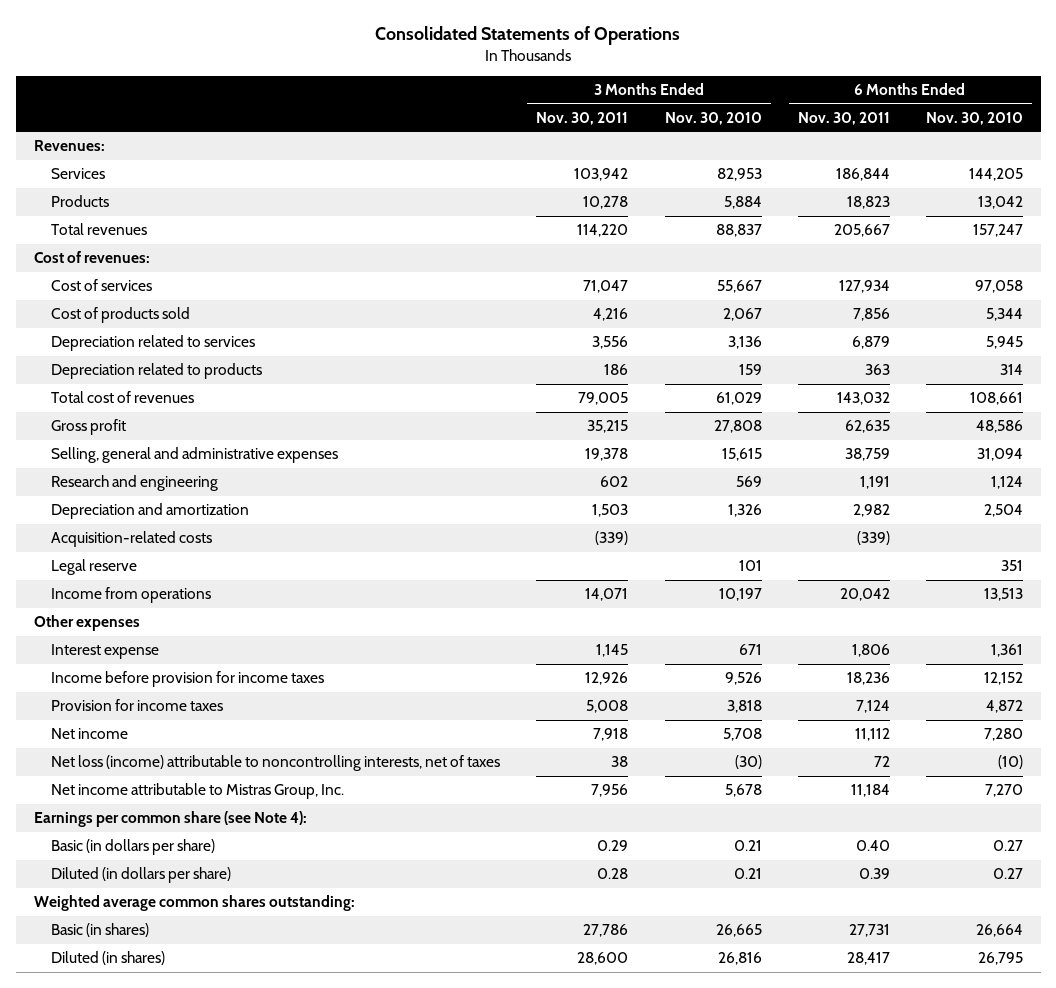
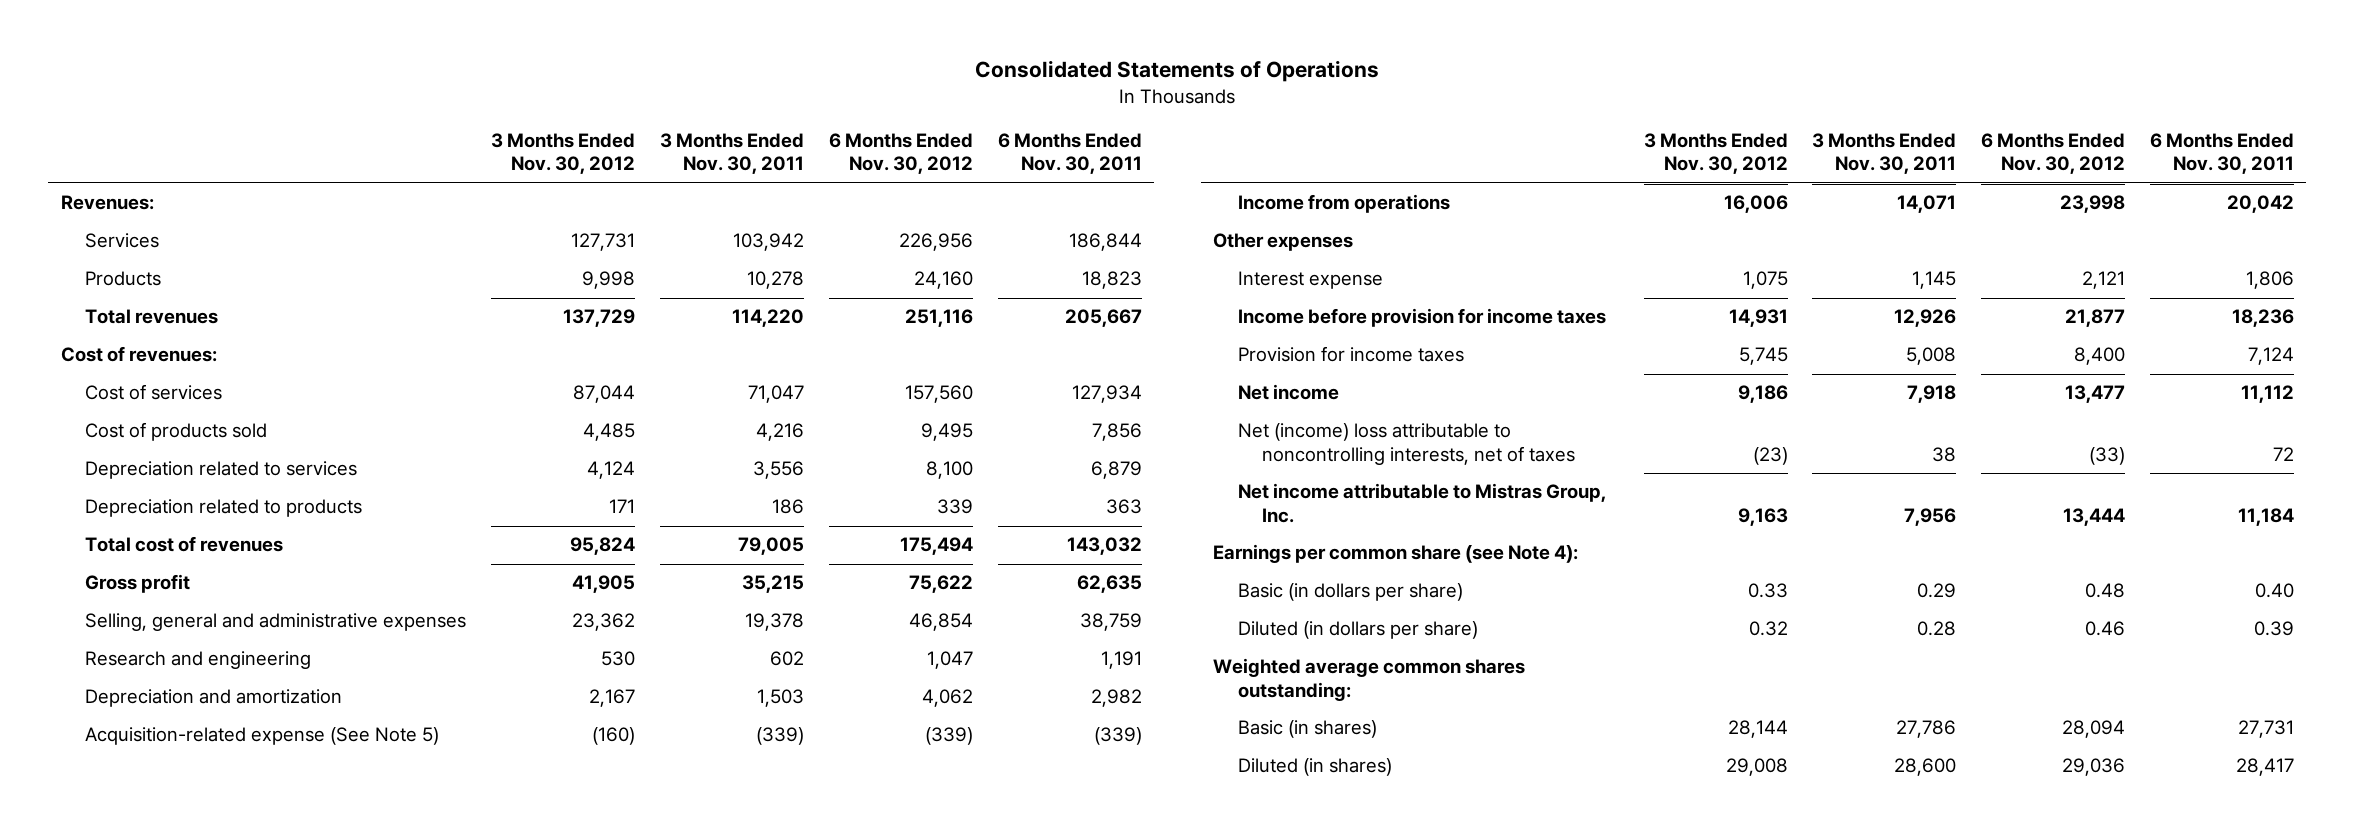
[664,112,762,126] Nov. 30, 2010 -> none
[925,112,1023,126] Nov. 30, 2010 -> none
none -> [491,133,636,175] 3 Months Ended Nov. 30, 2012
none -> [828,133,973,175] 6 Months Ended Nov. 30, 2012
[51,559,138,576] Legal reserve -> none
[51,531,213,548] Acquisition-related costs -> [85,727,440,746] Acquisition-related expense (See Note 5)
[51,755,501,772] Net loss (income) attributable to noncontrolling interests, net of taxes -> [1237,423,1576,465] Net (income) loss attributable to noncontrolling interests, net of taxes

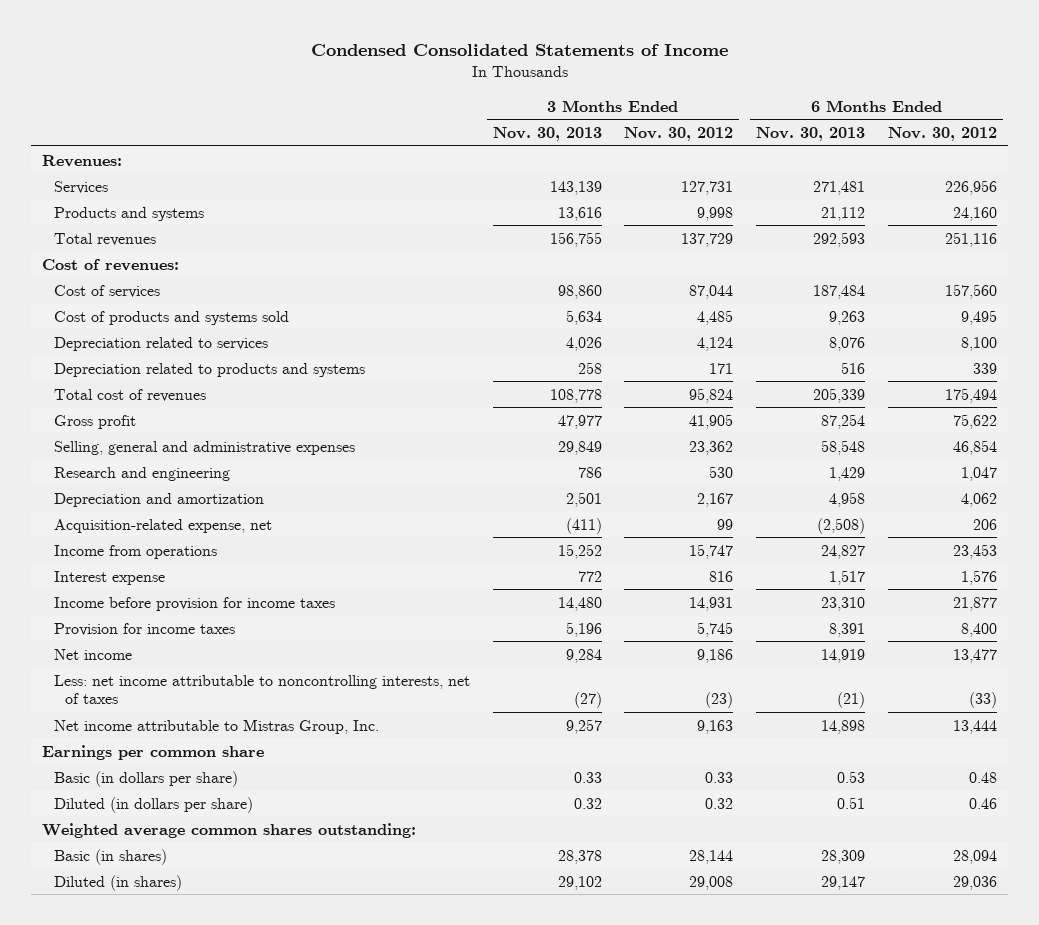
[975,60,1380,83] Consolidated Statements of Operations -> [310,43,728,56] Condensed Consolidated Statements of Income
[659,133,804,175] 3 Months Ended Nov. 30, 2011 -> none
[997,133,1142,175] 6 Months Ended Nov. 30, 2011 -> none
none -> [492,127,602,142] Nov. 30, 2013
none -> [756,127,866,142] Nov. 30, 2013
[85,271,162,287] Products -> [53,206,204,221] Products and systems
[85,422,268,442] Cost of products sold -> [53,310,289,325] Cost of products and systems sold
[85,499,363,518] Depreciation related to products -> [53,362,365,377] Depreciation related to products and systems
[1213,233,1354,252] Other expenses -> none
[85,727,440,746] Acquisition-related expense (See Note 5) -> [53,518,272,533] Acquisition-related expense, net
[592,727,636,746] (160) -> [717,518,734,530] 99
[924,727,973,746] (339) -> [972,518,997,530] 206
[1723,195,1788,214] 16,006 -> [689,543,734,559] 15,747
[2060,195,2126,214] 23,998 -> [952,543,997,559] 23,453
[1742,271,1788,290] 1,075 -> [709,570,734,582] 816
[2082,271,2126,290] 2,121 -> [960,569,997,585] 1,576
[1237,423,1576,465] Net (income) loss attributable to noncontrolling interests, net of taxes -> [53,674,470,705] Less: net income attributable to noncontrolling interests, net of taxes
[1213,544,1579,564] Earnings per common share (see Note 4): -> [42,744,265,760] Earnings per common share

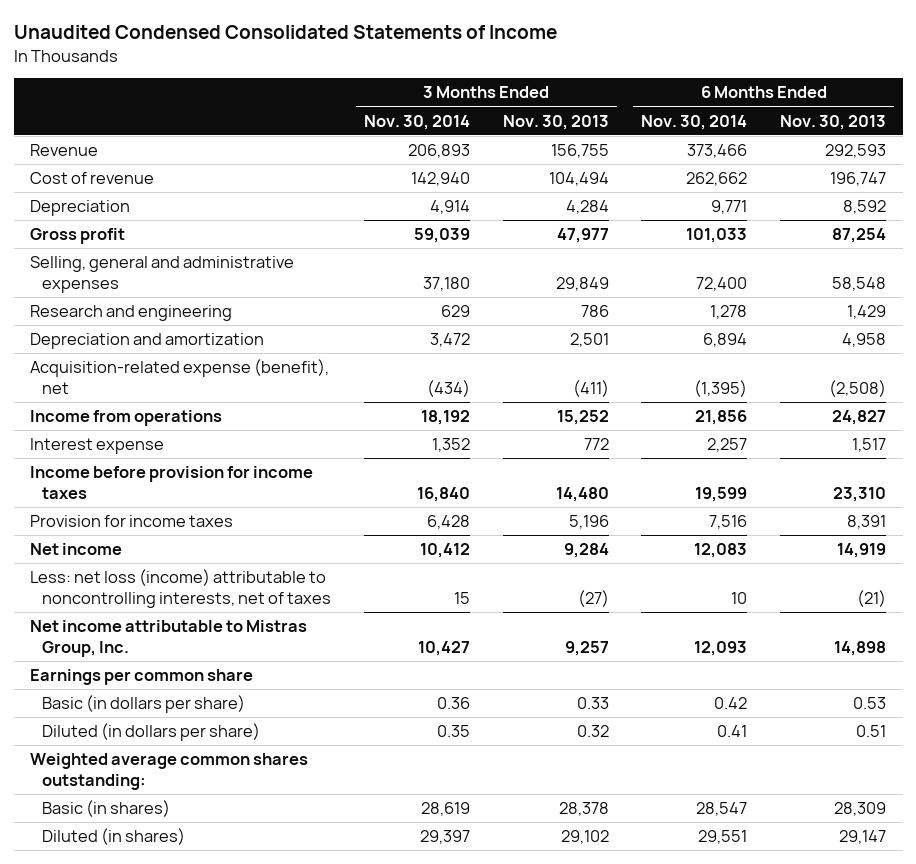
[310,43,728,56] Condensed Consolidated Statements of Income -> [13,25,557,40] Unaudited Condensed Consolidated Statements of Income
[624,127,734,142] Nov. 30, 2012 -> none
[887,127,997,142] Nov. 30, 2012 -> none
none -> [363,114,470,130] Nov. 30, 2014
none -> [641,114,748,130] Nov. 30, 2014
[42,154,123,167] Revenues: -> none
[53,180,108,194] Services -> none
[53,206,204,221] Products and systems -> none
[42,258,180,271] Cost of revenues: -> none
[53,284,160,298] Cost of services -> none
[53,310,289,325] Cost of products and systems sold -> none
[53,336,268,351] Depreciation related to services -> none
[53,362,365,377] Depreciation related to products and systems -> none
[53,232,156,246] Total revenues -> [29,144,98,157] Revenue
[53,388,206,402] Total cost of revenues -> [29,172,154,185] Cost of revenue
[549,388,602,403] 108,778 -> [548,172,609,187] 104,494
[813,387,866,403] 205,339 -> [830,172,887,187] 196,747
none -> [29,200,130,217] Depreciation
[53,518,272,533] Acquisition-related expense, net -> [29,359,329,395] Acquisition-related expense (benefit), net
[53,674,470,705] Less: net income attributable to noncontrolling interests, net of taxes -> [29,569,332,609] Less: net loss (income) attributable to noncontrolling interests, net of taxes

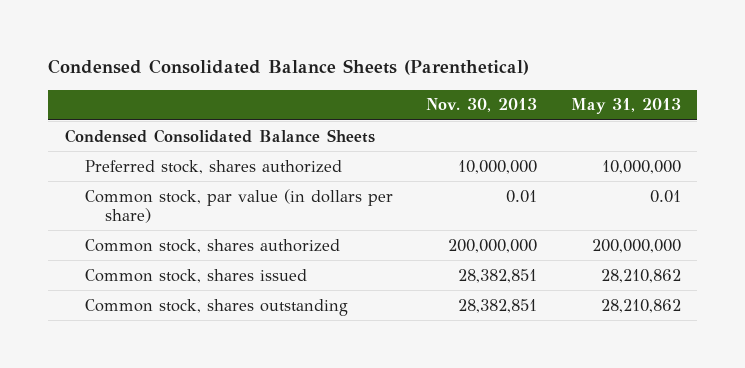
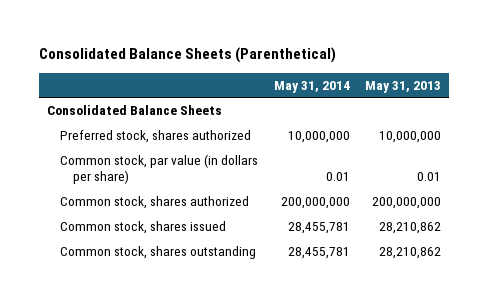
[48,59,530,76] Condensed Consolidated Balance Sheets (Parenthetical) -> [38,47,336,64] Consolidated Balance Sheets (Parenthetical)
[426,98,538,113] Nov. 30, 2013 -> none
none -> [273,80,350,93] May 31, 2014
[64,128,375,143] Condensed Consolidated Balance Sheets -> [46,104,222,115] Consolidated Balance Sheets

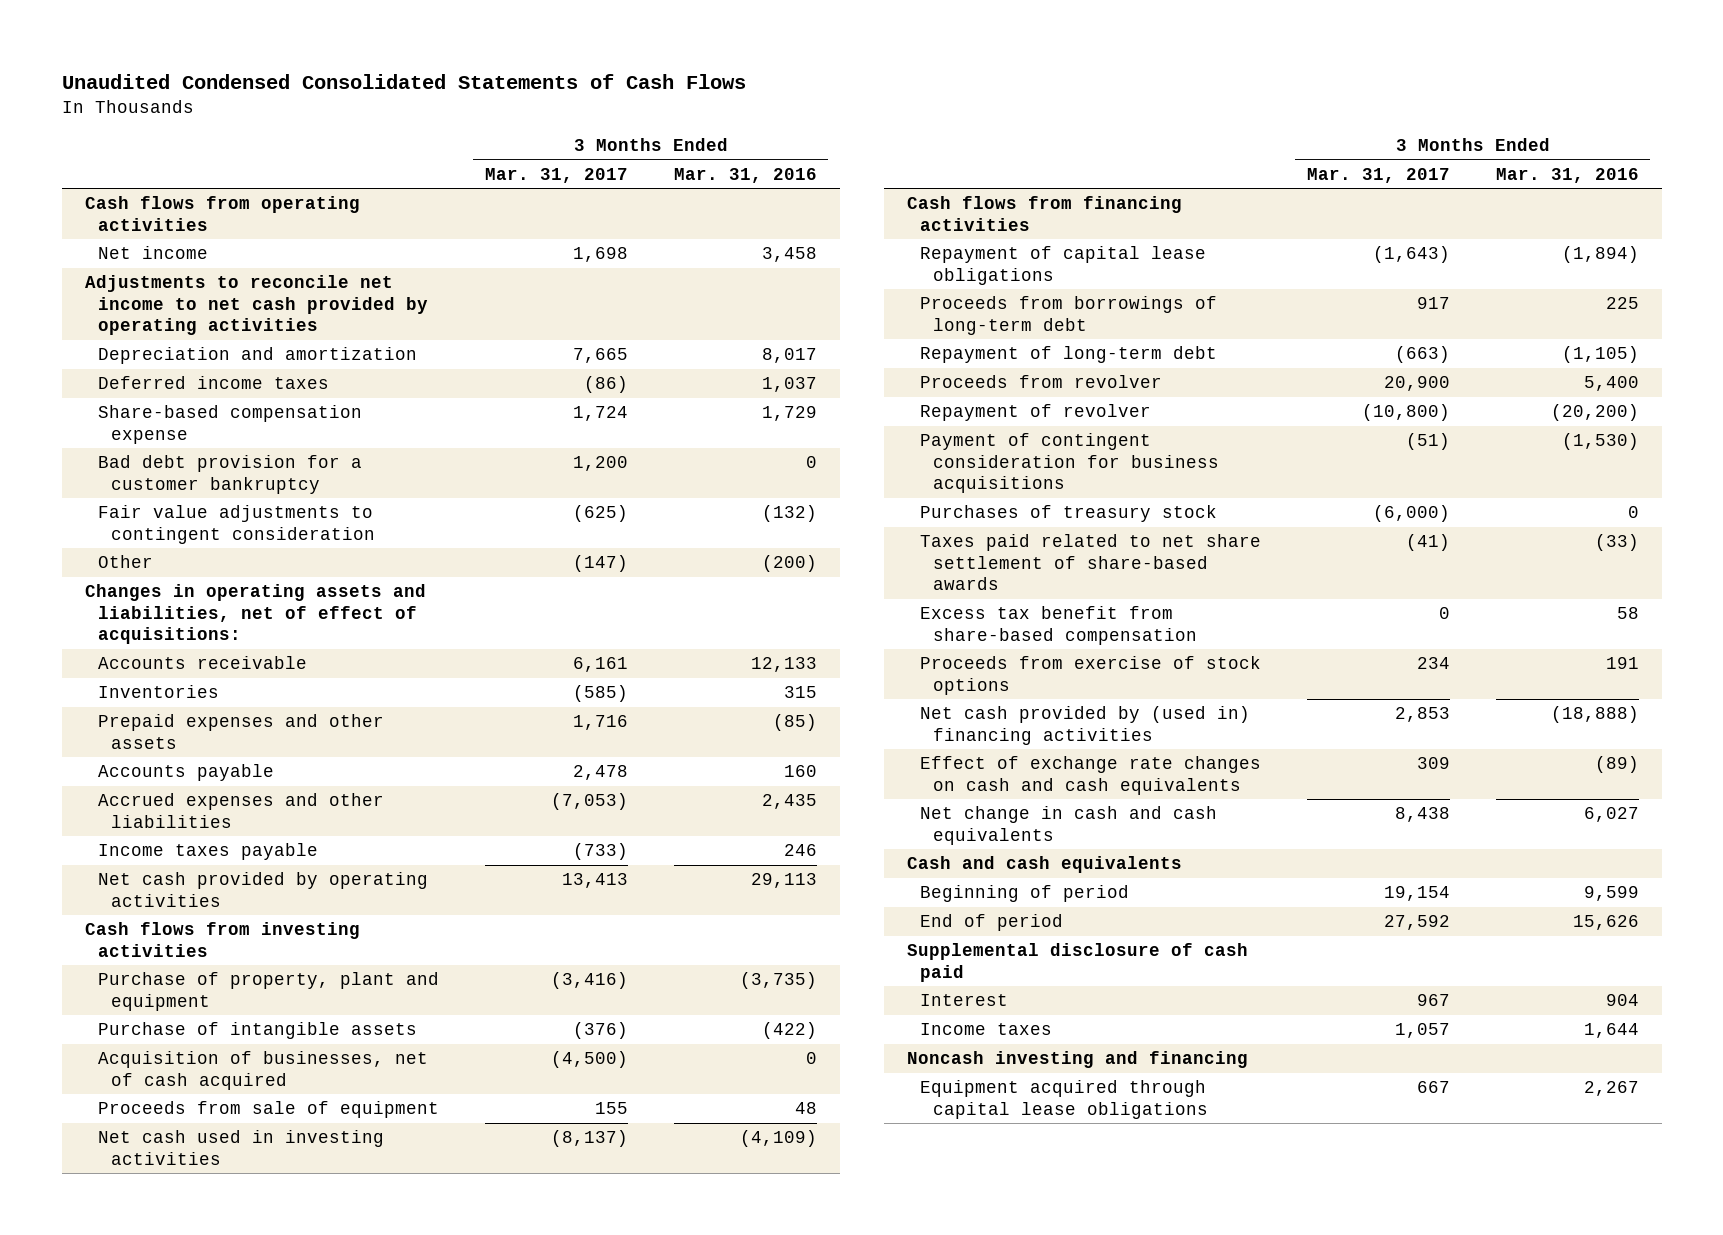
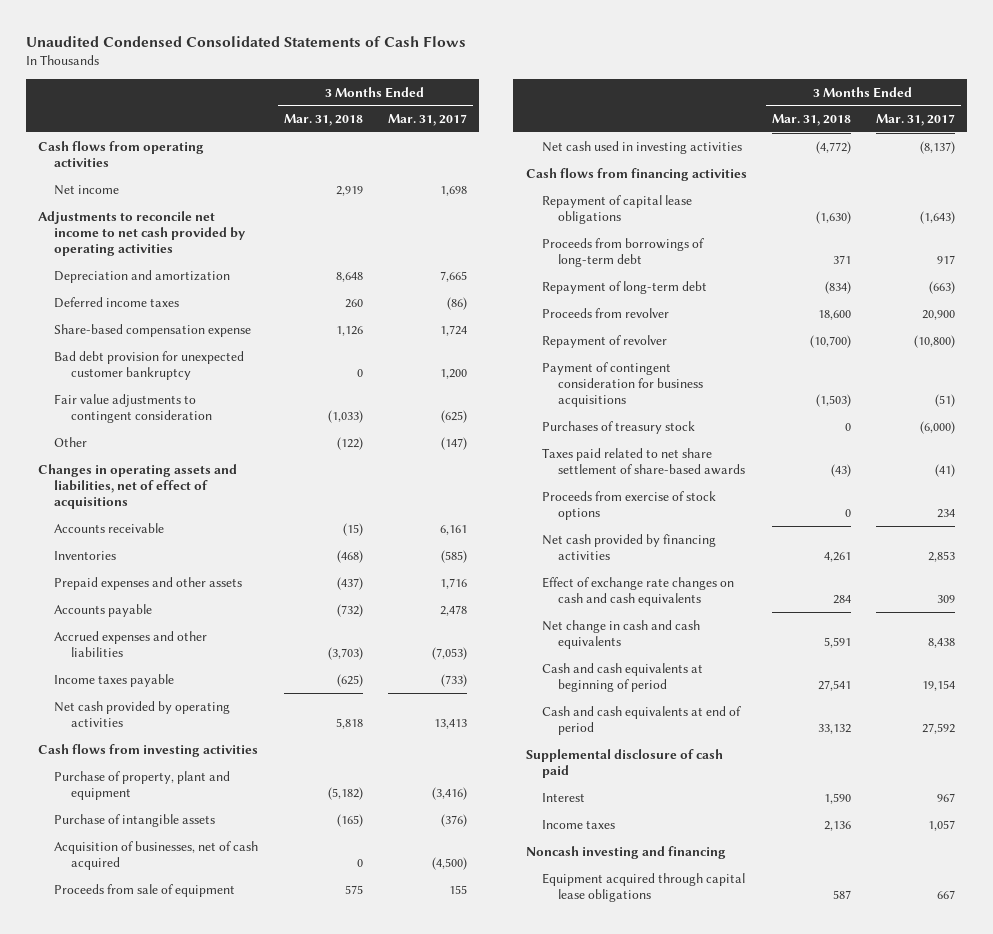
[673,167,817,183] Mar. 31, 2016 -> none
none -> [283,114,363,127] Mar. 31, 2018
[97,455,362,494] Bad debt provision for a customer bankruptcy -> [54,350,245,380] Bad debt provision for unexpected customer bankruptcy
[84,584,426,645] Changes in operating assets and liabilities, net of effect of acquisitions: -> [38,463,238,510] Changes in operating assets and liabilities, net of effect of acquisitions
[920,606,1198,645] Excess tax benefit from share-based compensation -> none
[920,706,1251,745] Net cash provided by (used in) financing activities -> [542,533,717,560] Net cash provided by financing activities
[906,856,1182,874] Cash and cash equivalents -> none
[920,885,1130,903] Beginning of period -> [542,662,704,692] Cash and cash equivalents at beginning of period
[920,914,1064,932] End of period -> [542,705,742,735] Cash and cash equivalents at end of period

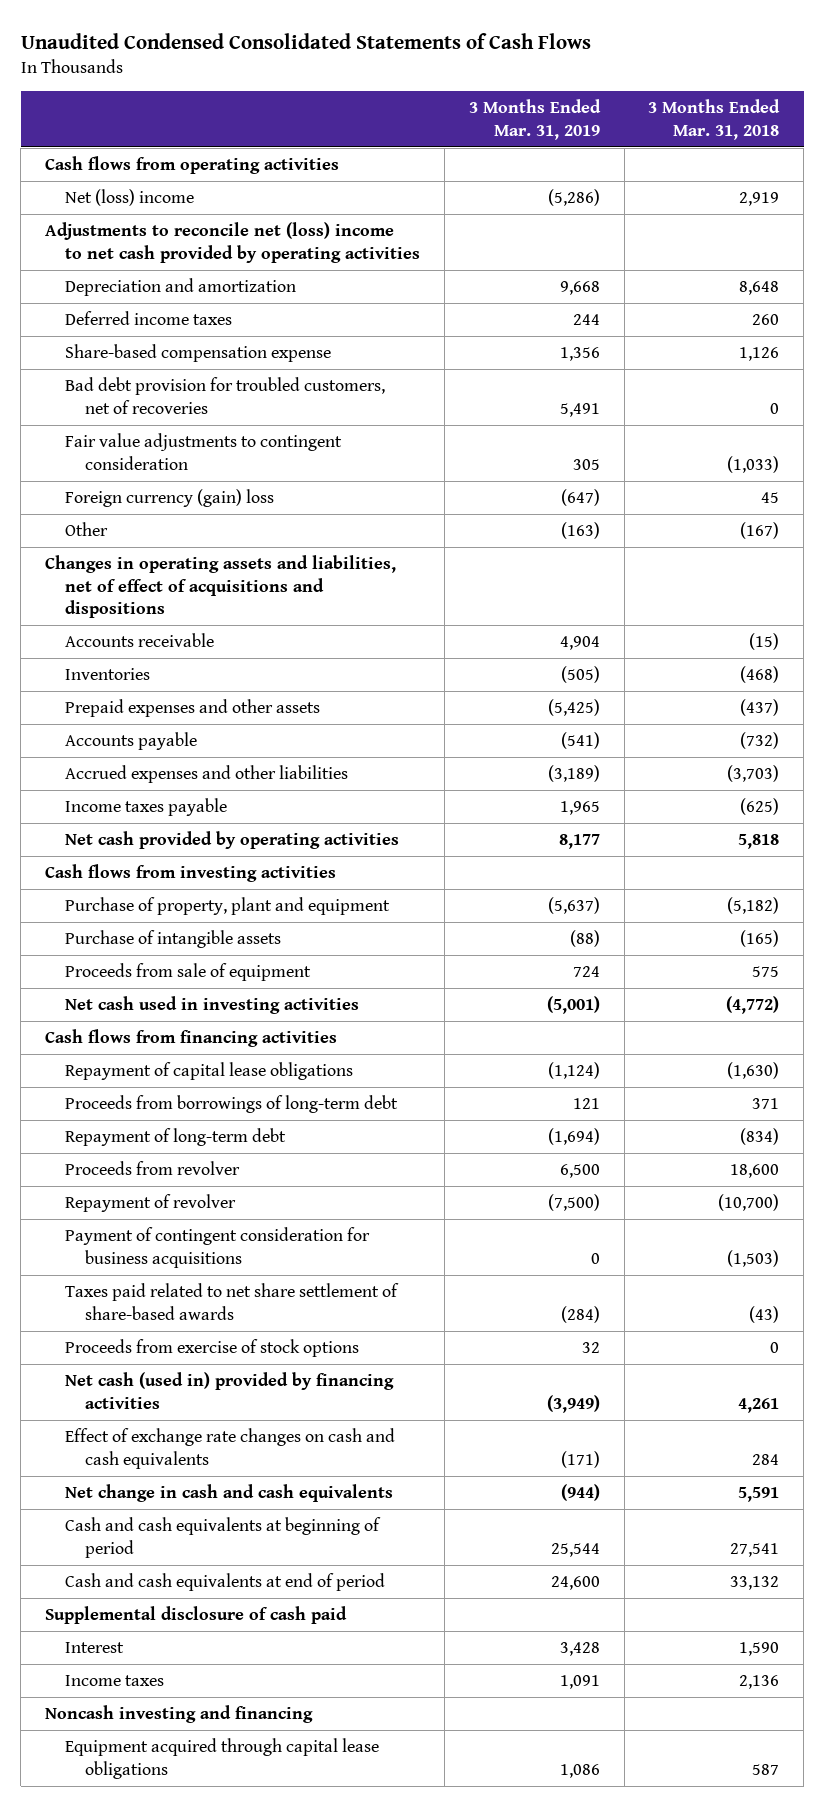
[387,114,467,127] Mar. 31, 2017 -> none
none -> [468,99,601,140] 3 Months Ended Mar. 31, 2019
[54,184,120,195] Net income -> [65,189,195,207] Net (loss) income
[38,210,246,257] Adjustments to reconcile net income to net cash provided by operating activities -> [44,222,421,263] Adjustments to reconcile net (loss) income to net cash provided by operating activities
[54,350,245,380] Bad debt provision for unexpected customer bankruptcy -> [65,377,386,414] Bad debt provision for troubled customers, net of recoveries
none -> [65,489,275,508] Foreign currency (gain) loss
[336,436,363,450] (122) -> [740,522,780,540] (167)
[38,463,238,510] Changes in operating assets and liabilities, net of effect of acquisitions -> [44,555,396,619] Changes in operating assets and liabilities, net of effect of acquisitions and dispositions
[54,840,259,870] Acquisition of businesses, net of cash acquired -> none
[542,420,696,434] Purchases of treasury stock -> none
[542,533,717,560] Net cash provided by financing activities -> [65,1372,395,1409] Net cash (used in) provided by financing activities

